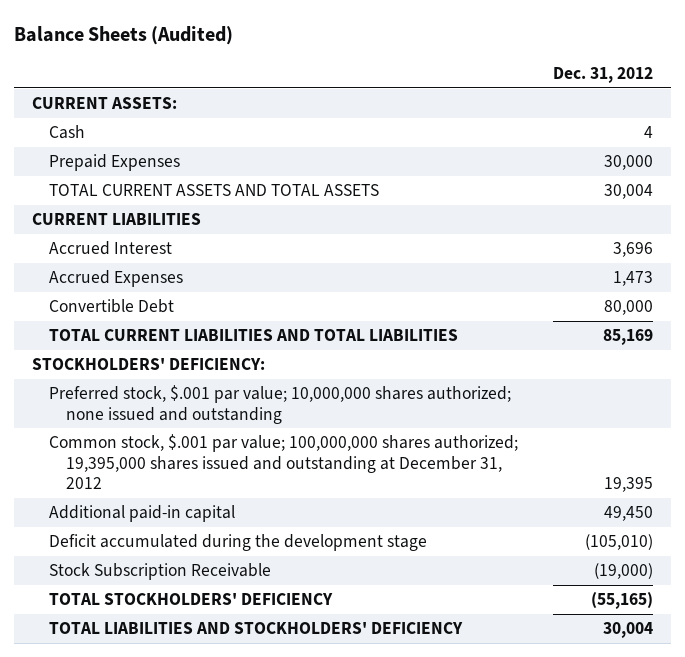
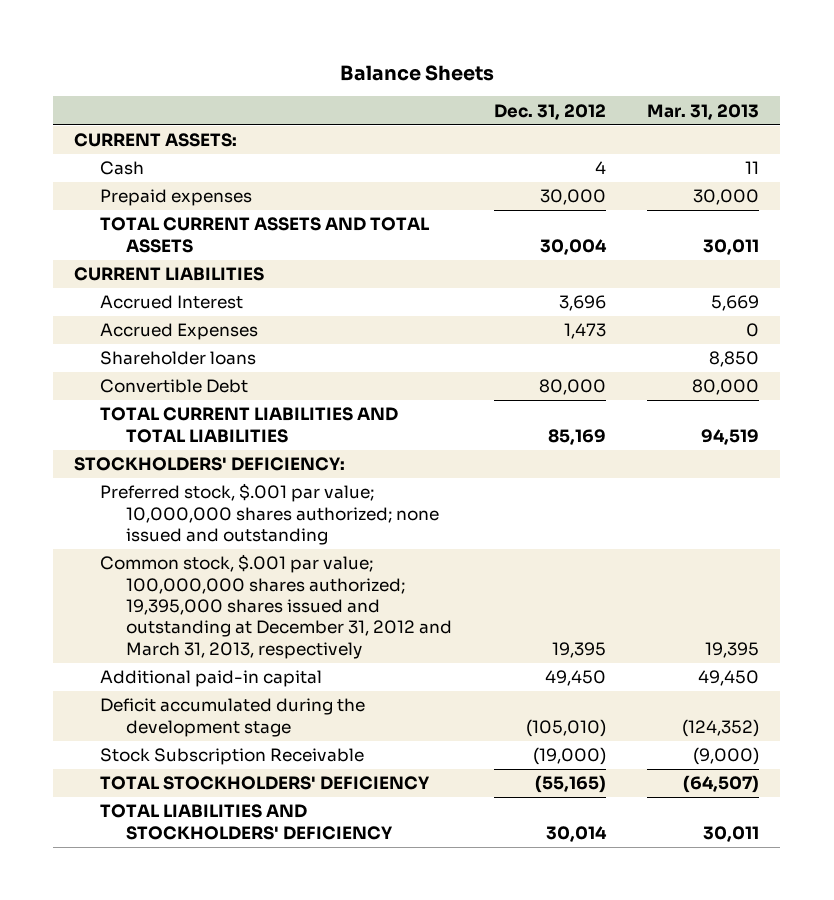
[14,26,234,46] Balance Sheets (Audited) -> [339,64,494,81] Balance Sheets
none -> [647,103,760,120] Mar. 31, 2013
[49,154,181,172] Prepaid Expenses -> [100,189,253,207] Prepaid expenses
none -> [100,351,257,366] Shareholder loans
[49,434,519,489] Common stock, $.001 par value; 100,000,000 shares authorized; 19,395,000 shares issued and outstanding at December 31, 2012 -> [100,554,452,659] Common stock, $.001 par value; 100,000,000 shares authorized; 19,395,000 shares issued and outstanding at December 31, 2012 and March 31, 2013, respectively
[603,622,654,639] 30,004 -> [545,825,607,842] 30,014

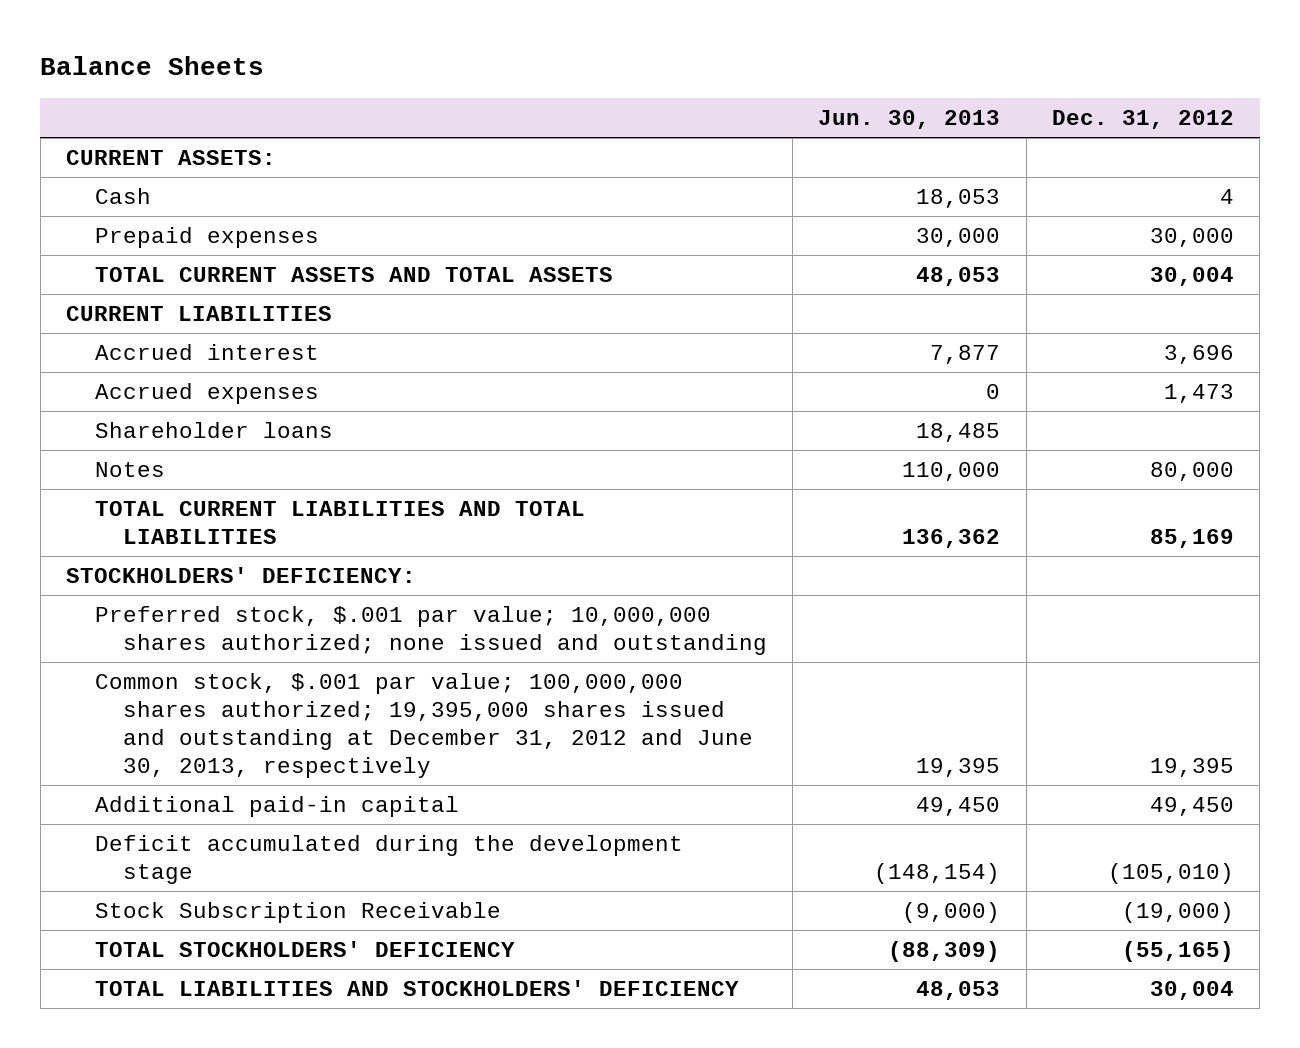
[647,103,760,120] Mar. 31, 2013 -> none
none -> [818,110,1001,130] Jun. 30, 2013
[100,295,244,310] Accrued Interest -> [94,344,319,361] Accrued interest
[100,323,259,341] Accrued Expenses -> [94,383,319,405] Accrued expenses
[100,379,249,394] Convertible Debt -> [94,462,165,478] Notes
[100,554,452,659] Common stock, $.001 par value; 100,000,000 shares authorized; 19,395,000 shares issued and outstanding at December 31, 2012 and March 31, 2013, respectively -> [94,673,754,778] Common stock, $.001 par value; 100,000,000 shares authorized; 19,395,000 shares issued and outstanding at December 31, 2012 and June 30, 2013, respectively
[545,825,607,842] 30,014 -> [1149,981,1234,1001] 30,004

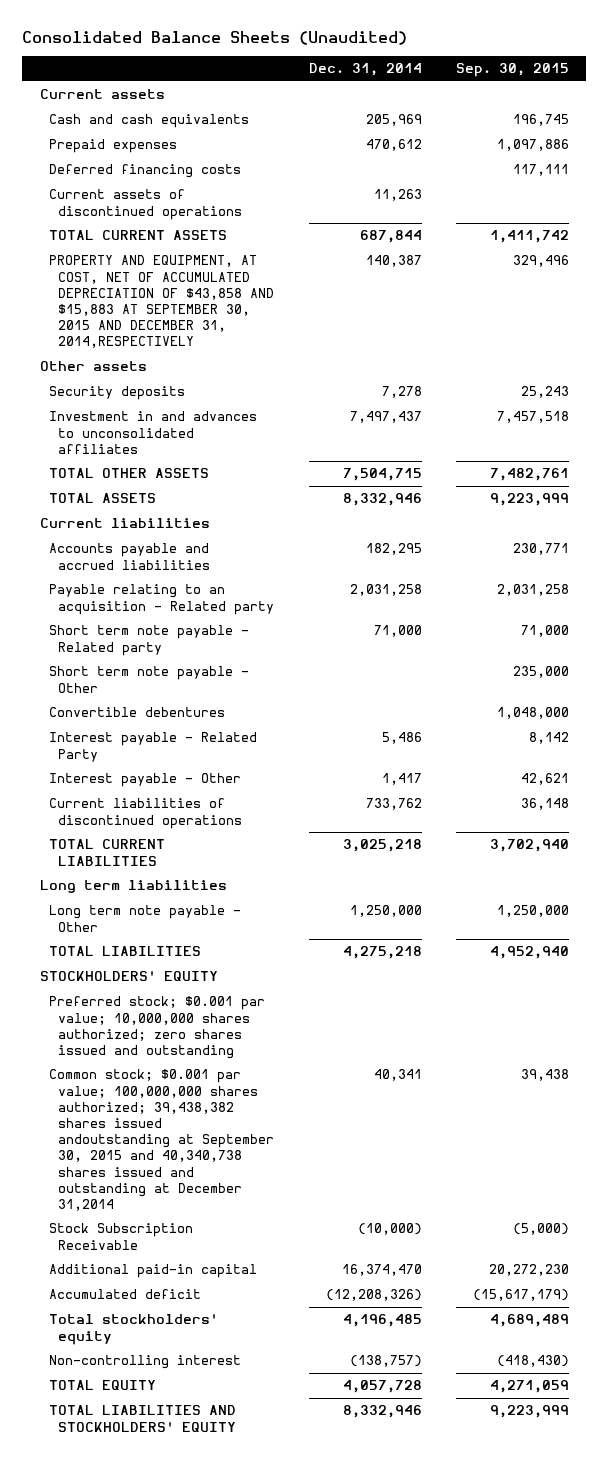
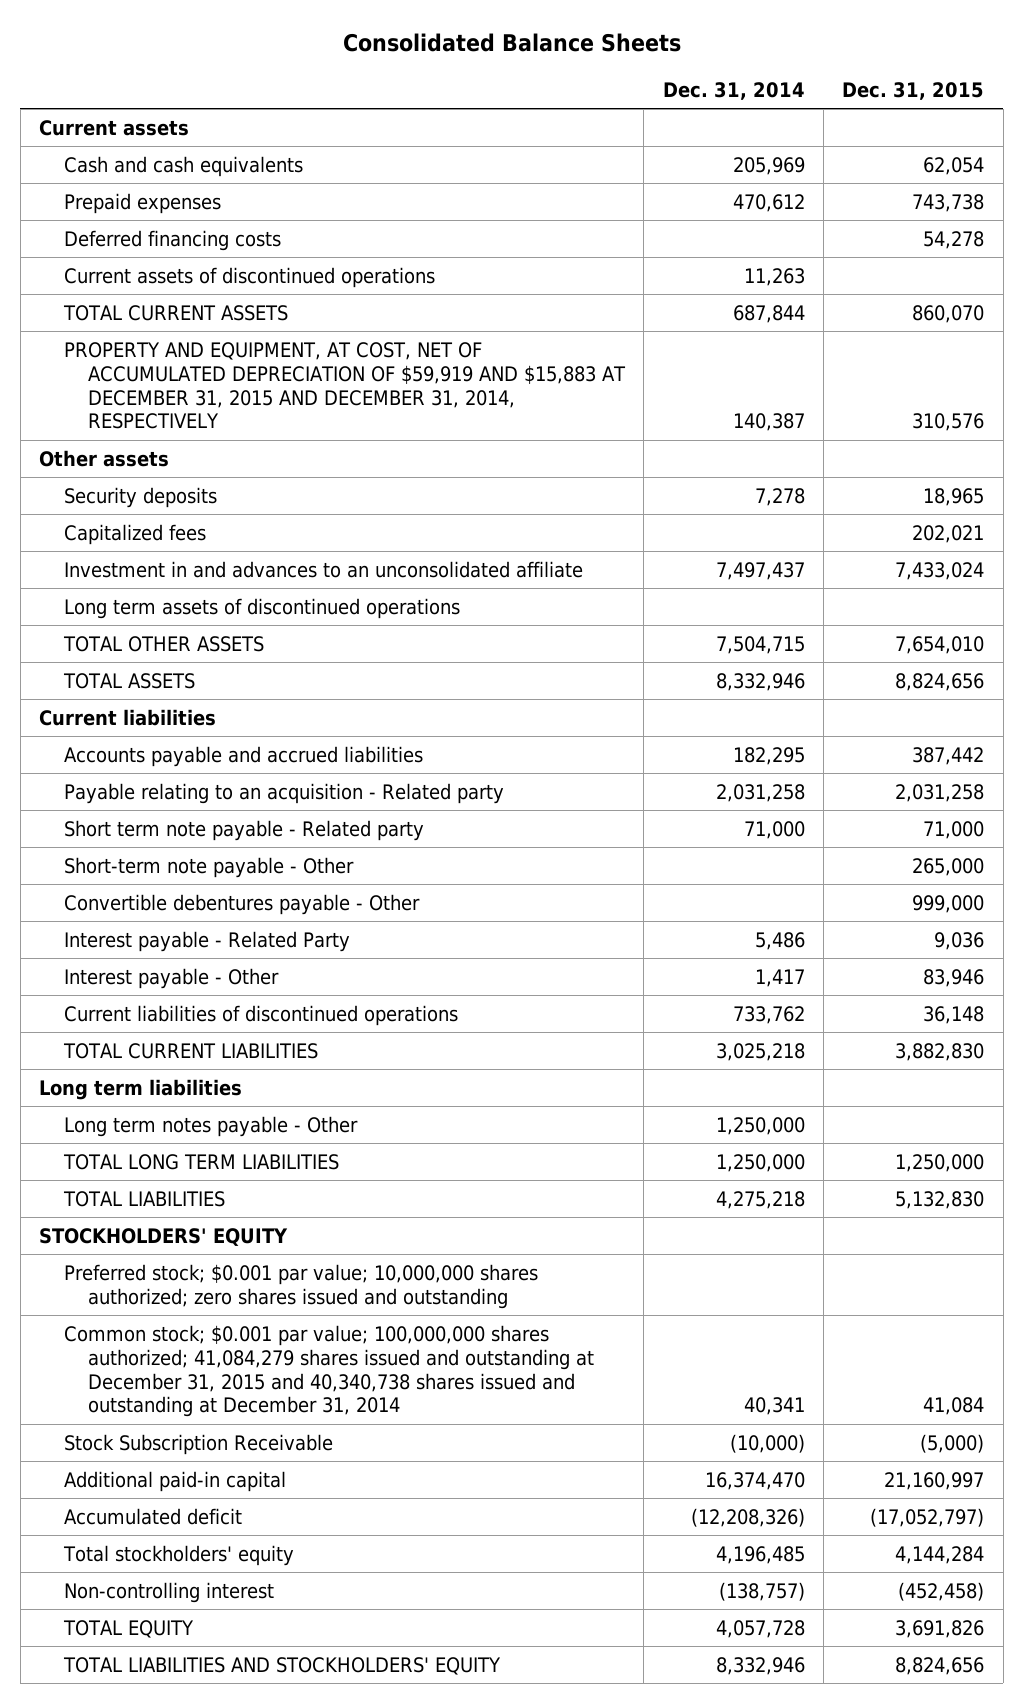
[22,30,408,45] Consolidated Balance Sheets (Unaudited) -> [342,33,681,53] Consolidated Balance Sheets
[455,63,569,78] Sep. 30, 2015 -> none
none -> [842,82,985,101] Dec. 31, 2015
[48,255,275,349] PROPERTY AND EQUIPMENT, AT COST, NET OF ACCUMULATED DEPRECIATION OF $43,858 AND $15,883 AT SEPTEMBER 30, 2015 AND DECEMBER 31, 2014,RESPECTIVELY -> [63,341,626,430] PROPERTY AND EQUIPMENT, AT COST, NET OF ACCUMULATED DEPRECIATION OF $59,919 AND $15,883 AT DECEMBER 31, 2015 AND DECEMBER 31, 2014, RESPECTIVELY
none -> [63,523,206,545] Capitalized fees
[48,411,257,454] Investment in and advances to unconsolidated affiliates -> [63,560,583,578] Investment in and advances to an unconsolidated affiliate
none -> [63,597,460,619] Long term assets of discontinued operations
[48,666,249,693] Short term note payable - Other -> [63,856,354,878] Short-term note payable - Other
[48,707,225,718] Convertible debentures -> [63,893,420,915] Convertible debentures payable - Other
[48,905,241,932] Long term note payable - Other -> [63,1115,358,1137] Long term notes payable - Other
none -> [62,1153,339,1170] TOTAL LONG TERM LIABILITIES
[48,1069,275,1212] Common stock; $0.001 par value; 100,000,000 shares authorized; 39,438,382 shares issued andoutstanding at September 30, 2015 and 40,340,738 shares issued and outstanding at December 31,2014 -> [63,1324,594,1418] Common stock; $0.001 par value; 100,000,000 shares authorized; 41,084,279 shares issued and outstanding at December 31, 2015 and 40,340,738 shares issued and outstanding at December 31, 2014

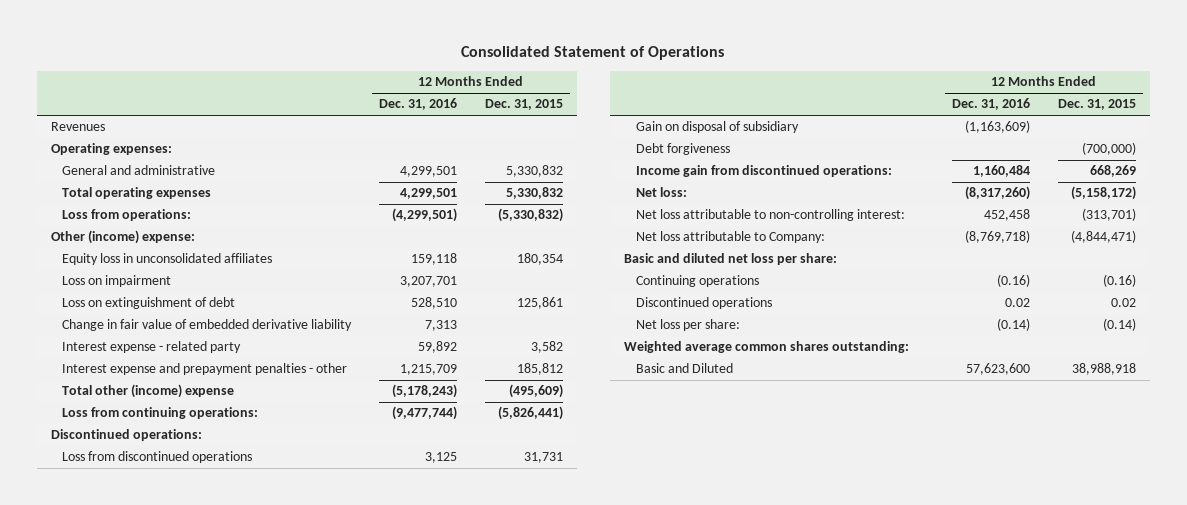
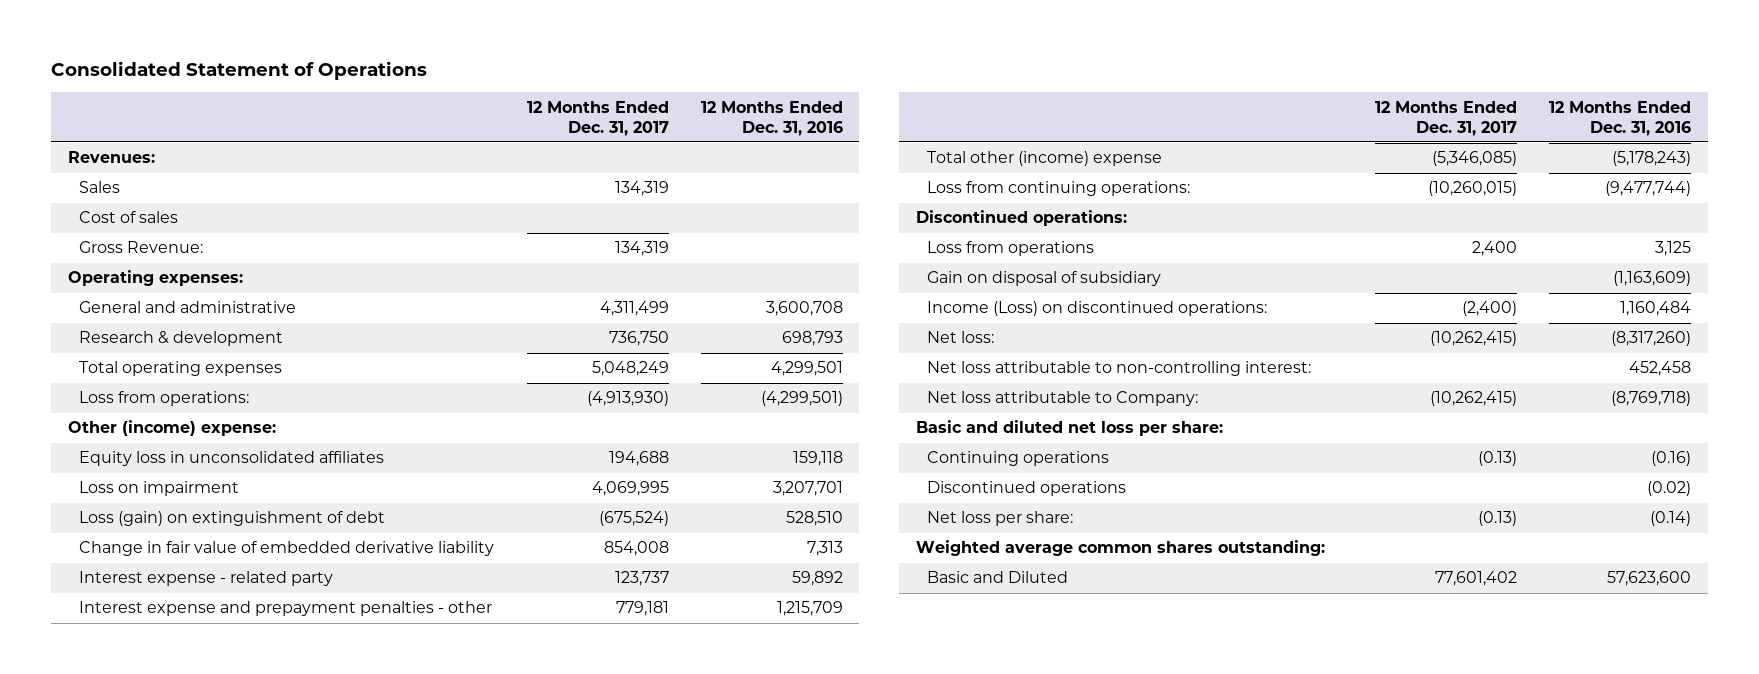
[484,99,563,111] Dec. 31, 2015 -> none
none -> [526,100,669,136] 12 Months Ended Dec. 31, 2017
[50,122,105,132] Revenues -> [67,151,155,164] Revenues:
none -> [79,181,121,194] Sales
none -> [79,211,179,224] Cost of sales
none -> [79,241,204,254] Gross Revenue:
[399,166,457,178] 4,299,501 -> [766,301,844,317] 3,600,708
none -> [79,331,284,347] Research & development
[62,297,236,310] Loss on extinguishment of debt -> [79,511,386,527] Loss (gain) on extinguishment of debt
[62,451,253,464] Loss from discontinued operations -> [927,241,1095,257] Loss from operations
[635,143,730,156] Debt forgiveness -> none
[635,165,892,178] Income gain from discontinued operations: -> [927,301,1268,317] Income (Loss) on discontinued operations:
[1005,298,1031,308] 0.02 -> [1647,481,1692,497] (0.02)

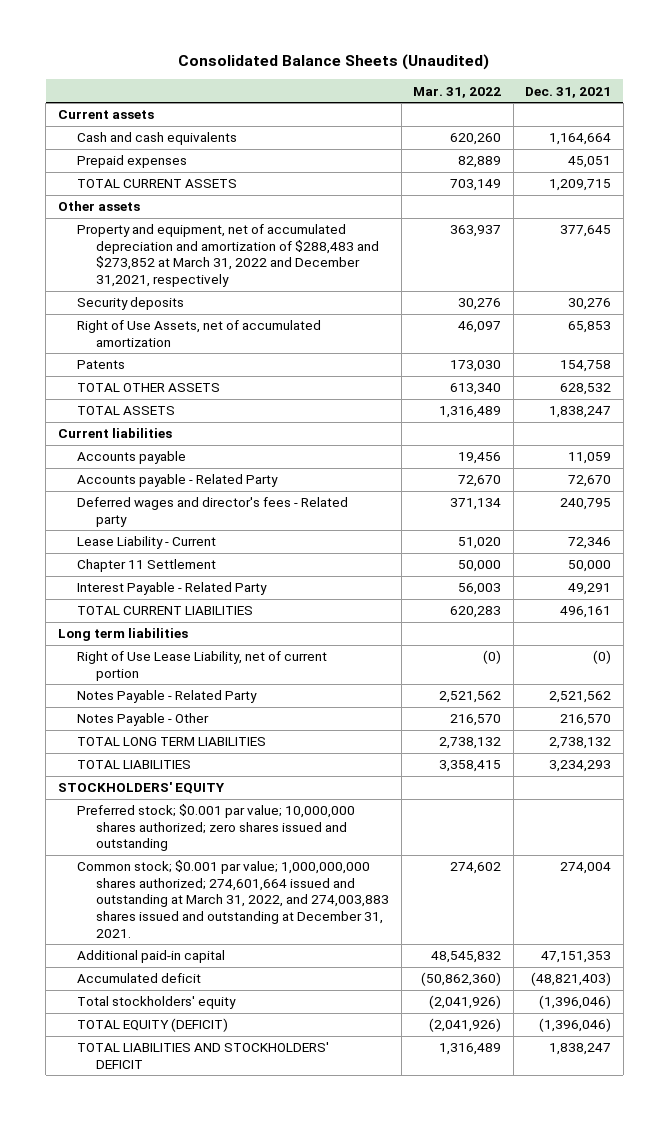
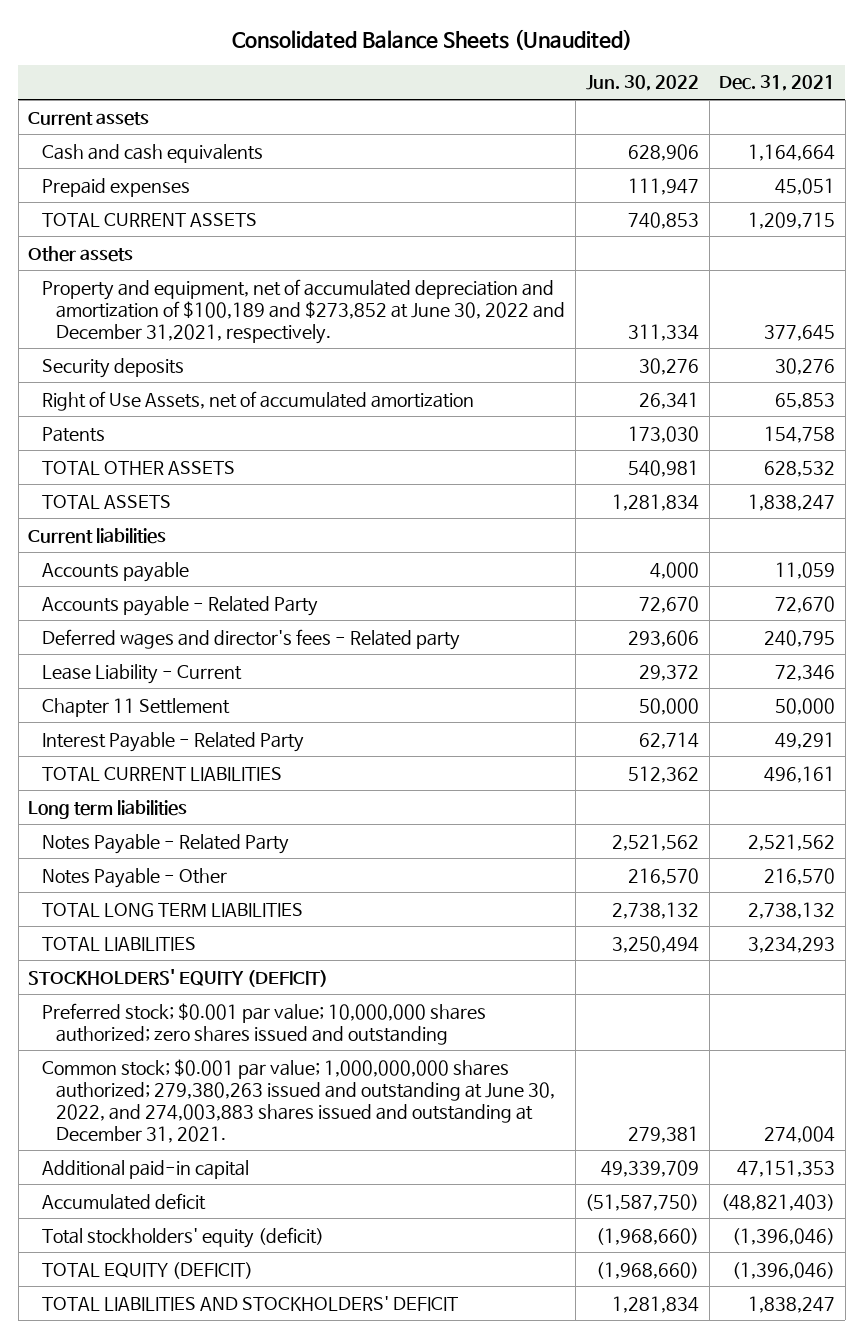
[413,86,502,98] Mar. 31, 2022 -> none
none -> [586,75,700,92] Jun. 30, 2022
[76,224,380,287] Property and equipment, net of accumulated depreciation and amortization of $288,483 and $273,852 at March 31, 2022 and December 31,2021, respectively -> [42,278,566,344] Property and equipment, net of accumulated depreciation and amortization of $100,189 and $273,852 at June 30, 2022 and December 31,2021, respectively.
[76,651,327,681] Right of Use Lease Liability, net of current portion -> none
[57,782,225,795] STOCKHOLDERS' EQUITY -> [28,968,329,987] STOCKHOLDERS' EQUITY (DEFICIT)
[76,860,390,938] Common stock; $0.001 par value; 1,000,000,000 shares authorized; 274,601,664 issued and outstanding at March 31, 2022, and 274,003,883 shares issued and outstanding at December 31, 2021. -> [42,1058,556,1143] Common stock; $0.001 par value; 1,000,000,000 shares authorized; 279,380,263 issued and outstanding at June 30, 2022, and 274,003,883 shares issued and outstanding at December 31, 2021.
[76,996,236,1010] Total stockholders' equity -> [42,1226,325,1248] Total stockholders' equity (deficit)

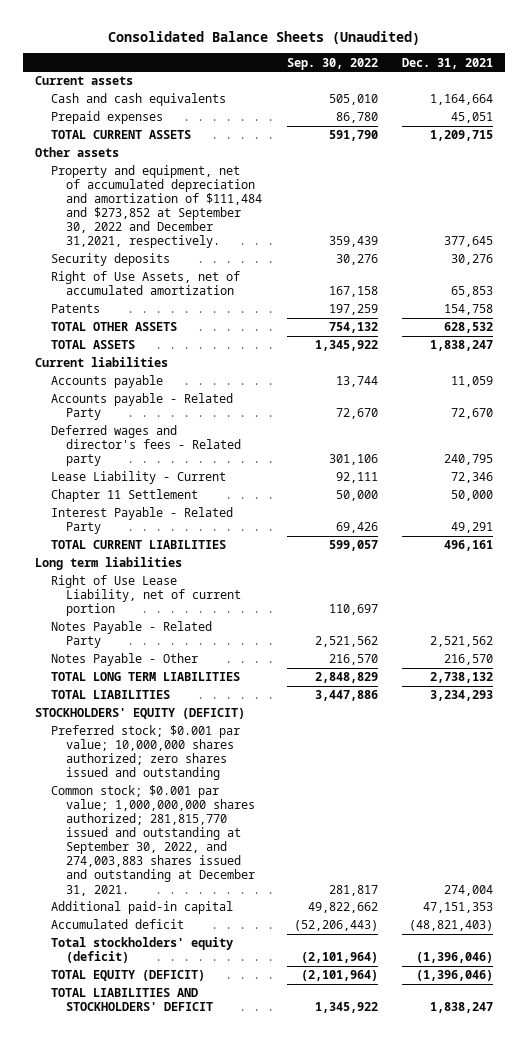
[586,75,700,92] Jun. 30, 2022 -> none
none -> [286,57,378,70] Sep. 30, 2022
[42,278,566,344] Property and equipment, net of accumulated depreciation and amortization of $100,189 and $273,852 at June 30, 2022 and December 31,2021, respectively. -> [50,165,263,249] Property and equipment, net of accumulated depreciation and amortization of $111,484 and $273,852 at September 30, 2022 and December 31,2021, respectively.
none -> [50,575,242,617] Right of Use Lease Liability, net of current portion
[42,1058,556,1143] Common stock; $0.001 par value; 1,000,000,000 shares authorized; 279,380,263 issued and outstanding at June 30, 2022, and 274,003,883 shares issued and outstanding at December 31, 2021. -> [50,785,256,896] Common stock; $0.001 par value; 1,000,000,000 shares authorized; 281,815,770 issued and outstanding at September 30, 2022, and 274,003,883 shares issued and outstanding at December 31, 2021.

